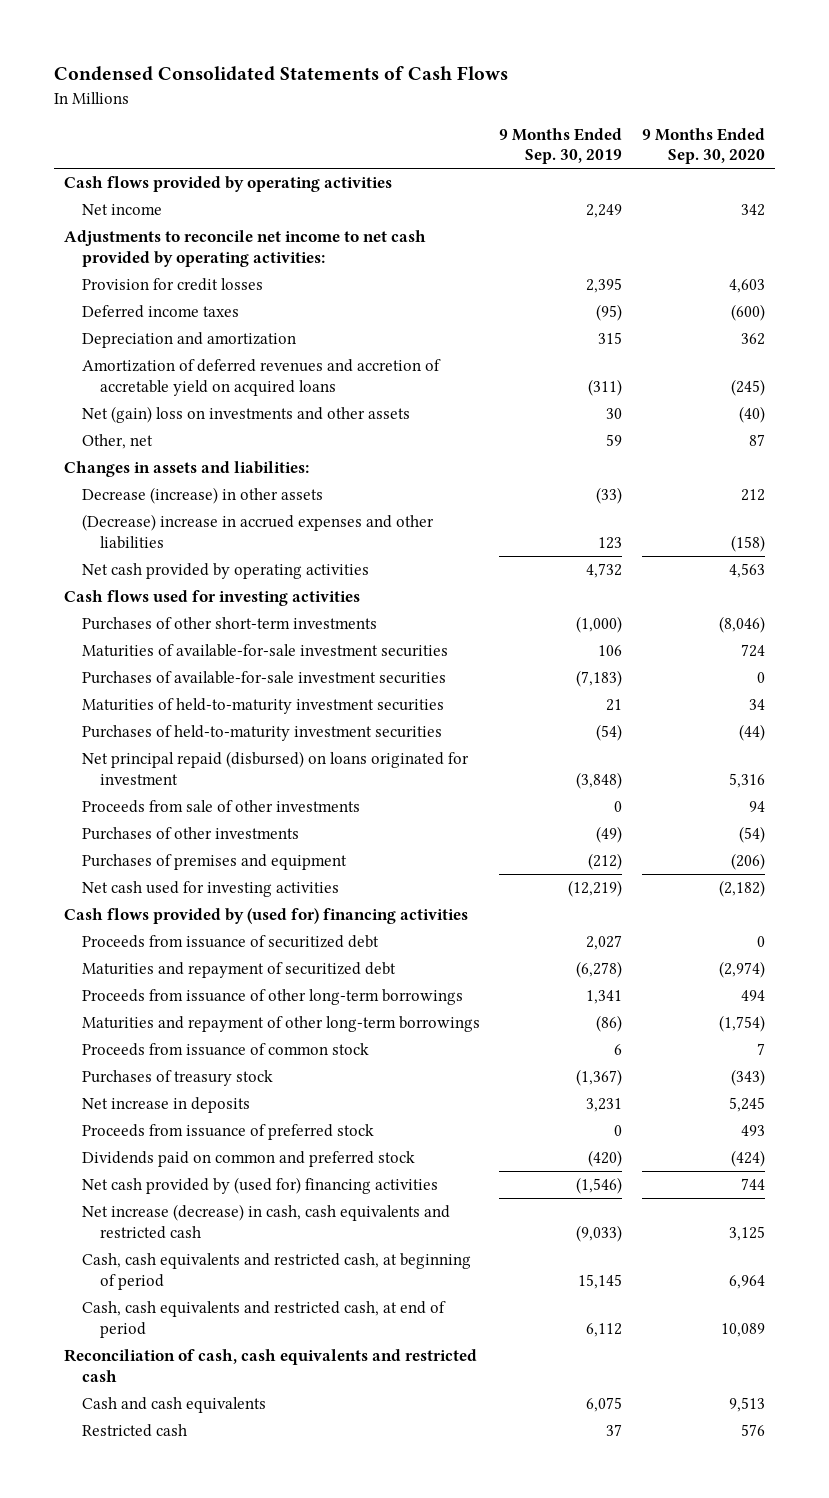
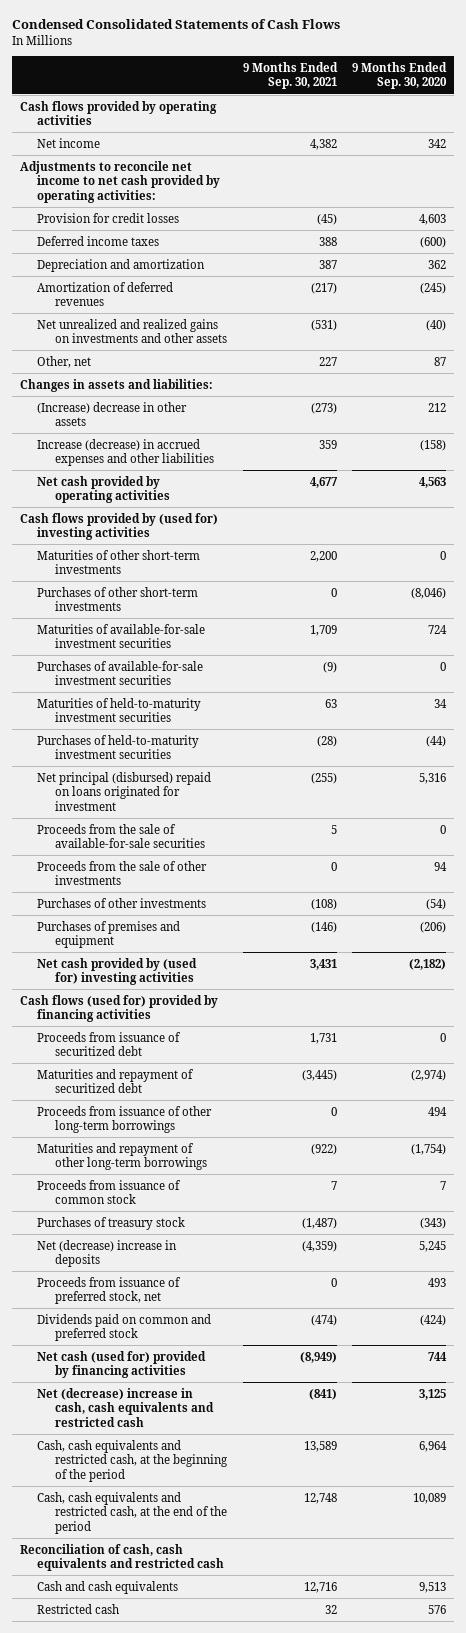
[499,127,623,165] 9 Months Ended Sep. 30, 2019 -> none
none -> [242,61,338,90] 9 Months Ended Sep. 30, 2021
[81,359,441,396] Amortization of deferred revenues and accretion of accretable yield on acquired loans -> [37,281,174,307] Amortization of deferred revenues
[81,406,410,424] Net (gain) loss on investments and other assets -> [37,318,227,344] Net unrealized and realized gains on investments and other assets
[81,487,323,505] Decrease (increase) in other assets -> [37,401,188,427] (Increase) decrease in other assets
[81,514,434,549] (Decrease) increase in accrued expenses and other liabilities -> [37,438,214,467] Increase (decrease) in accrued expenses and other liabilities
[63,590,360,607] Cash flows used for investing activities -> [19,512,218,541] Cash flows provided by (used for) investing activities
none -> [37,549,201,575] Maturities of other short-term investments
[81,751,469,785] Net principal repaid (disbursed) on loans originated for investment -> [37,771,212,811] Net principal (disbursed) repaid on loans originated for investment
none -> [37,823,205,849] Proceeds from the sale of available-for-sale securities
[81,800,360,814] Proceeds from sale of other investments -> [37,860,208,886] Proceeds from the sale of other investments
[81,881,339,898] Net cash used for investing activities -> [37,957,198,986] Net cash provided by (used for) investing activities
[63,908,468,925] Cash flows provided by (used for) financing activities -> [19,994,218,1023] Cash flows (used for) provided by financing activities
[81,1097,250,1114] Net increase in deposits -> [37,1239,178,1268] Net (decrease) increase in deposits
[81,1124,374,1141] Proceeds from issuance of preferred stock -> [37,1276,182,1305] Proceeds from issuance of preferred stock, net
[81,1177,438,1195] Net cash provided by (used for) financing activities -> [37,1350,207,1379] Net cash (used for) provided by financing activities
[81,1204,450,1239] Net increase (decrease) in cash, cash equivalents and restricted cash -> [37,1387,214,1427] Net (decrease) increase in cash, cash equivalents and restricted cash
[81,1253,471,1290] Cash, cash equivalents and restricted cash, at beginning of period -> [37,1439,228,1482] Cash, cash equivalents and restricted cash, at the beginning of the period
[81,1301,446,1338] Cash, cash equivalents and restricted cash, at end of period -> [37,1491,227,1534] Cash, cash equivalents and restricted cash, at the end of the period

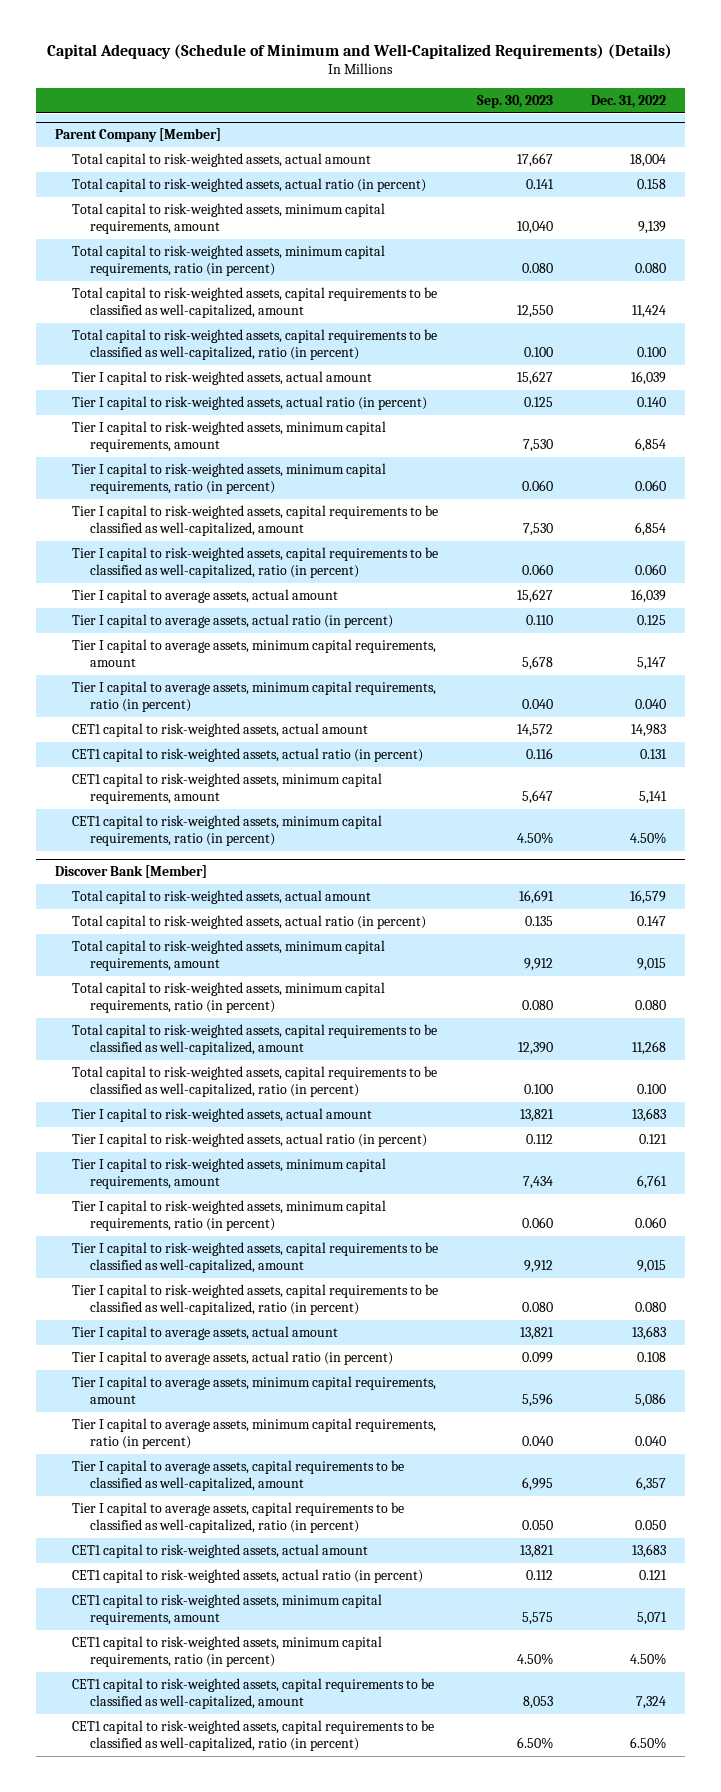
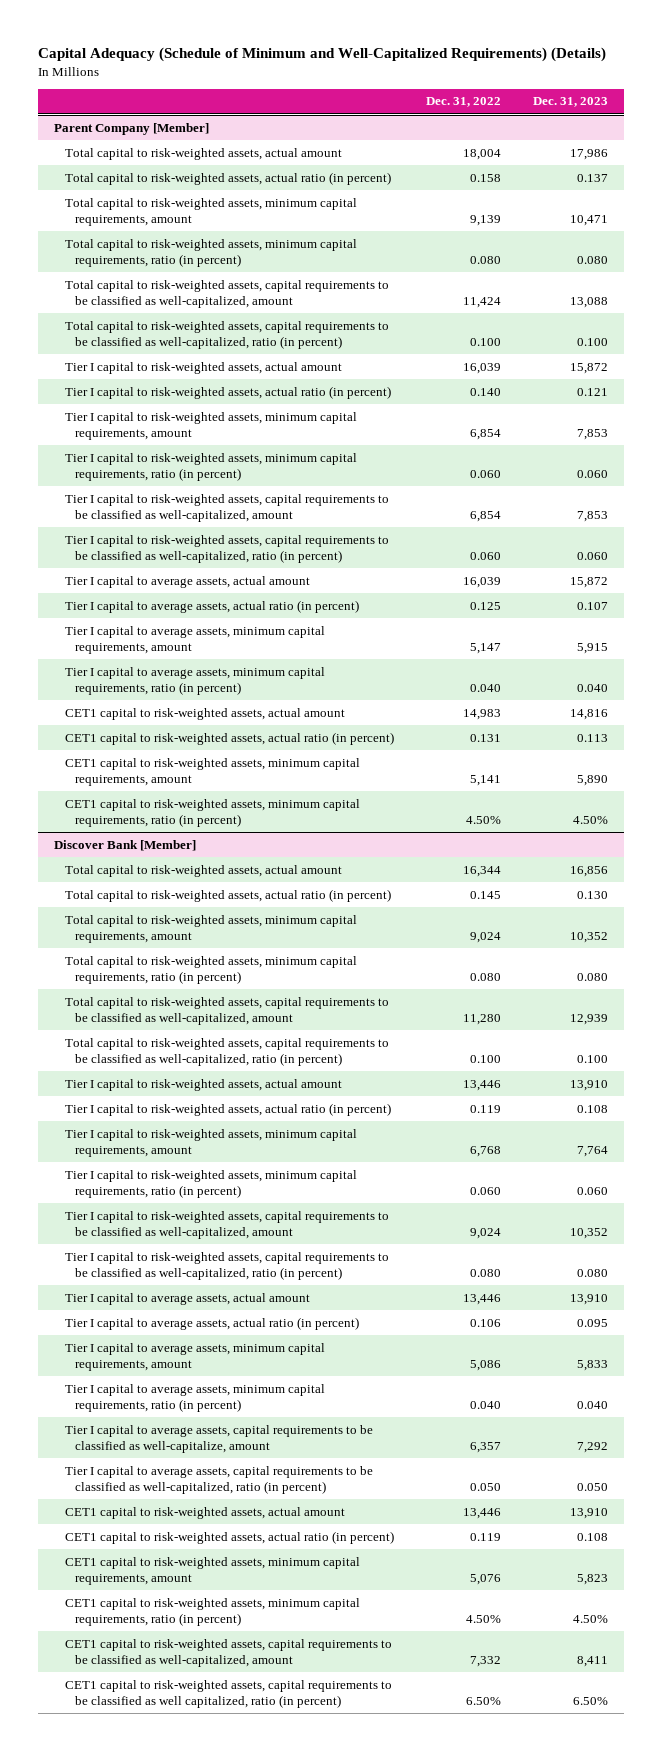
[476,94,553,108] Sep. 30, 2023 -> none
none -> [532,97,608,108] Dec. 31, 2023
[630,890,667,905] 16,579 -> [462,865,501,877] 16,344
[637,916,667,927] 0.147 -> [469,890,501,899] 0.145
[637,957,667,971] 9,015 -> [469,931,501,943] 9,024
[632,1040,667,1055] 11,268 -> [462,1013,501,1025] 11,280
[632,1108,667,1123] 13,683 -> [462,1079,501,1091] 13,446
[639,1134,668,1145] 0.121 -> [469,1104,501,1113] 0.119
[637,1174,668,1189] 6,761 -> [469,1145,501,1157] 6,768
[637,1259,667,1273] 9,015 -> [469,1227,501,1239] 9,024
[632,1326,667,1341] 13,683 -> [462,1293,501,1305] 13,446
[637,1352,667,1363] 0.108 -> [469,1318,501,1327] 0.106
[72,1460,405,1491] Tier I capital to average assets, capital requirements to be classified as well-capitalized, amount -> [64,1424,373,1453] Tier I capital to average assets, capital requirements to be classified as well-capitalize, amount
[632,1544,667,1559] 13,683 -> [462,1507,501,1519] 13,446
[639,1570,668,1581] 0.121 -> [469,1532,501,1541] 0.119
[637,1611,668,1625] 5,071 -> [469,1573,501,1585] 5,076
[636,1695,667,1709] 7,324 -> [469,1655,501,1667] 7,332
[72,1720,435,1751] CET1 capital to risk-weighted assets, capital requirements to be classified as well-capitalized, ratio (in percent) -> [64,1679,392,1708] CET1 capital to risk-weighted assets, capital requirements to be classified as well capitalized, ratio (in percent)

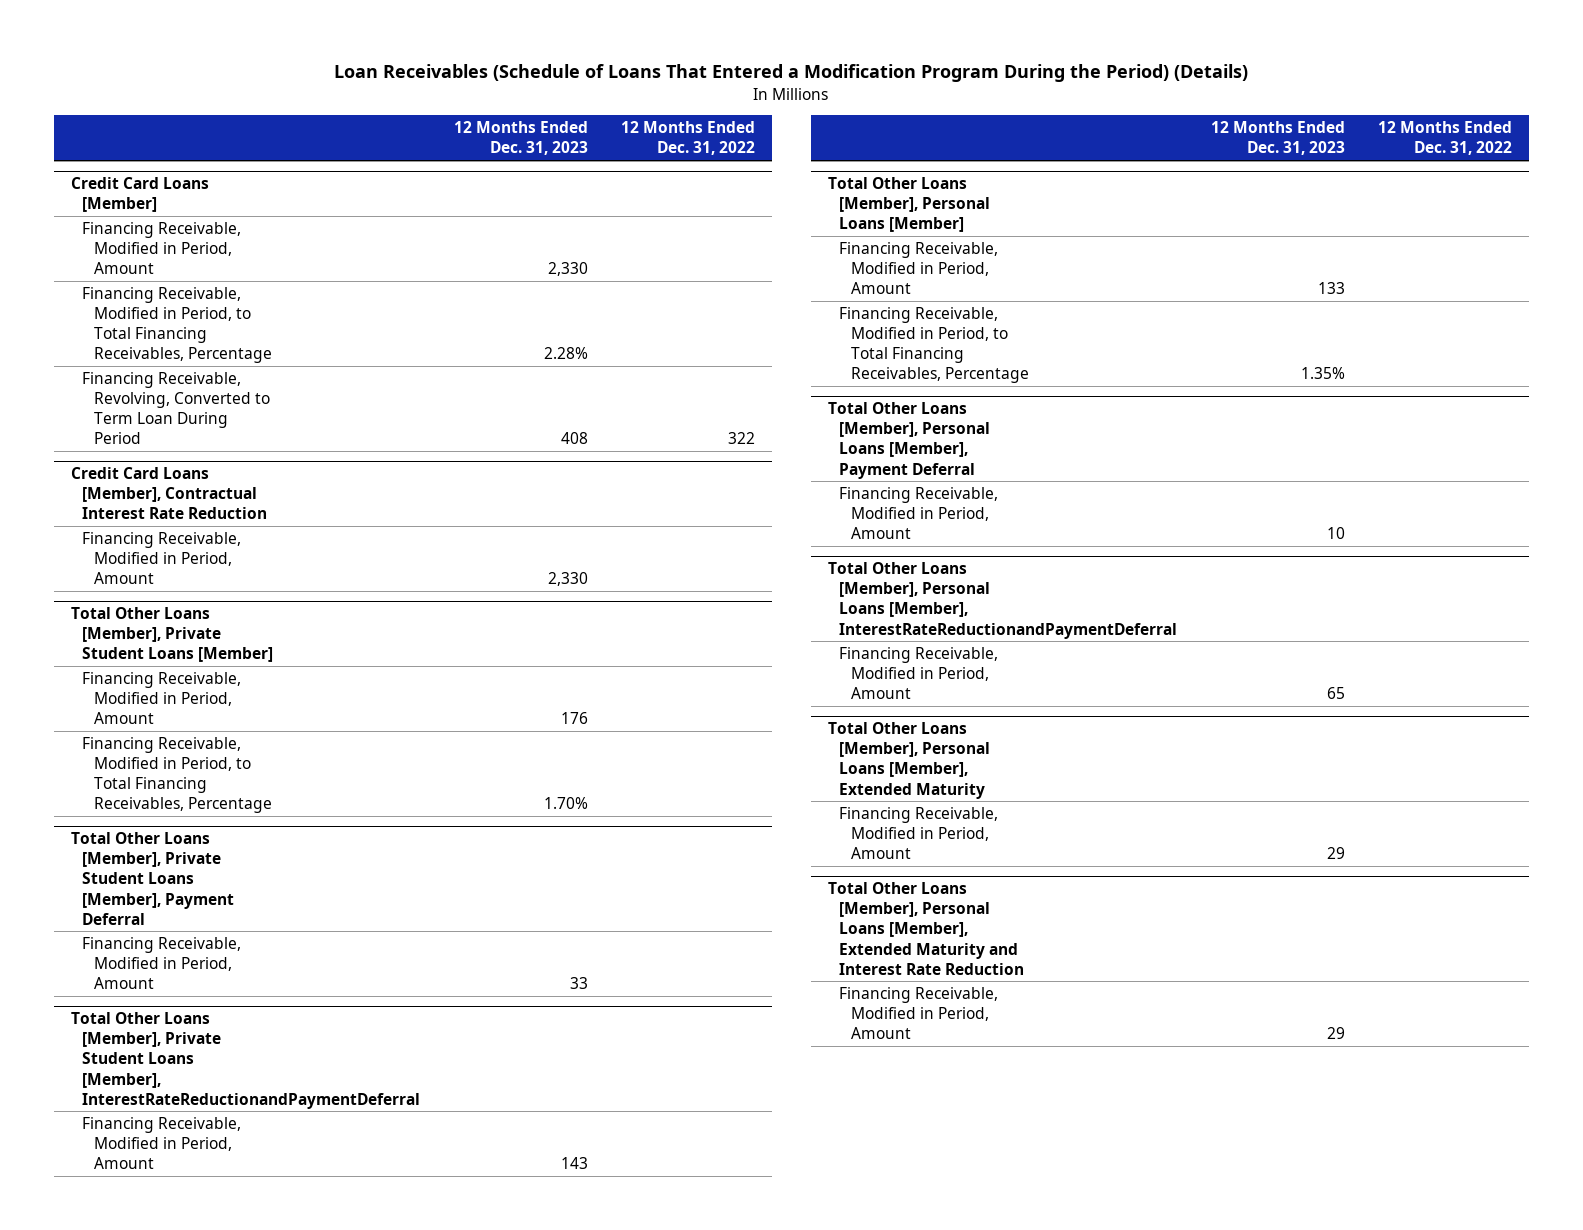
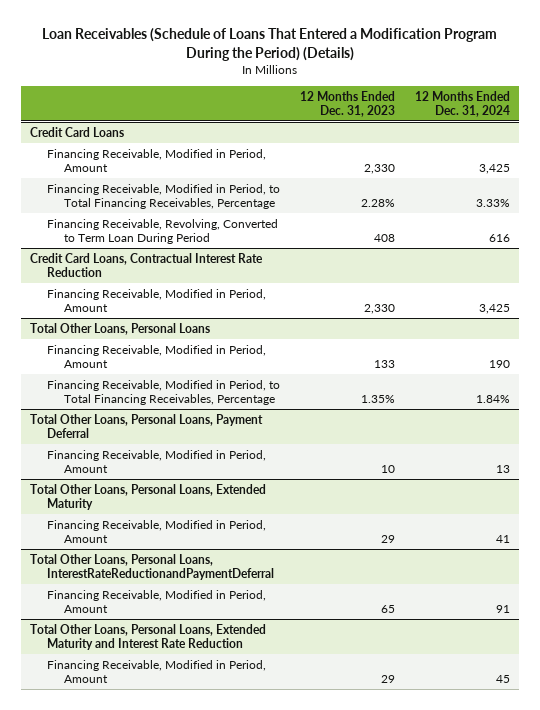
[621,121,756,156] 12 Months Ended Dec. 31, 2022 -> none
none -> [414,90,510,117] 12 Months Ended Dec. 31, 2024
[70,177,209,213] Credit Card Loans [Member] -> [30,126,125,137] Credit Card Loans
[70,467,268,520] Credit Card Loans [Member], Contractual Interest Rate Reduction -> [30,252,264,277] Credit Card Loans, Contractual Interest Rate Reduction
[70,607,274,663] Total Other Loans [Member], Private Student Loans [Member] -> none
[82,672,242,725] Financing Receivable, Modified in Period, Amount -> none
[82,737,273,814] Financing Receivable, Modified in Period, to Total Financing Receivables, Percentage -> none
[70,832,235,925] Total Other Loans [Member], Private Student Loans [Member], Payment Deferral -> none
[82,937,242,990] Financing Receivable, Modified in Period, Amount -> none
[70,1012,421,1109] Total Other Loans [Member], Private Student Loans [Member], InterestRateReductionandPaymentDeferral -> none
[82,1117,242,1170] Financing Receivable, Modified in Period, Amount -> none
[827,177,991,233] Total Other Loans [Member], Personal Loans [Member] -> [30,322,211,335] Total Other Loans, Personal Loans
[827,402,991,479] Total Other Loans [Member], Personal Loans [Member], Payment Deferral -> [30,413,264,438] Total Other Loans, Personal Loans, Payment Deferral
[827,562,1178,639] Total Other Loans [Member], Personal Loans [Member], InterestRateReductionandPaymentDeferral -> none
[839,647,999,700] Financing Receivable, Modified in Period, Amount -> none
[827,722,991,799] Total Other Loans [Member], Personal Loans [Member], Extended Maturity -> [30,483,267,510] Total Other Loans, Personal Loans, Extended Maturity
none -> [30,553,275,580] Total Other Loans, Personal Loans, InterestRateReductionandPaymentDeferral
none -> [47,589,267,613] Financing Receivable, Modified in Period, Amount
[827,882,1025,975] Total Other Loans [Member], Personal Loans [Member], Extended Maturity and Interest Rate Reduction -> [30,623,267,650] Total Other Loans, Personal Loans, Extended Maturity and Interest Rate Reduction

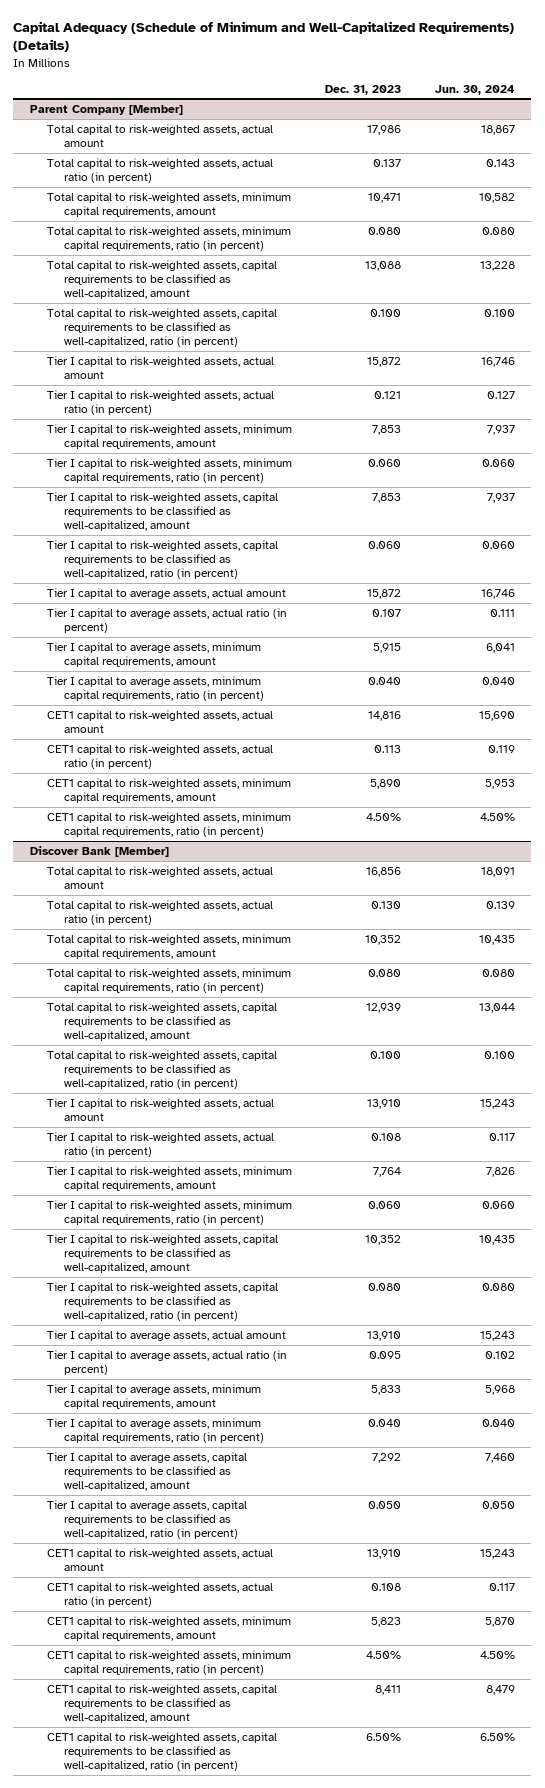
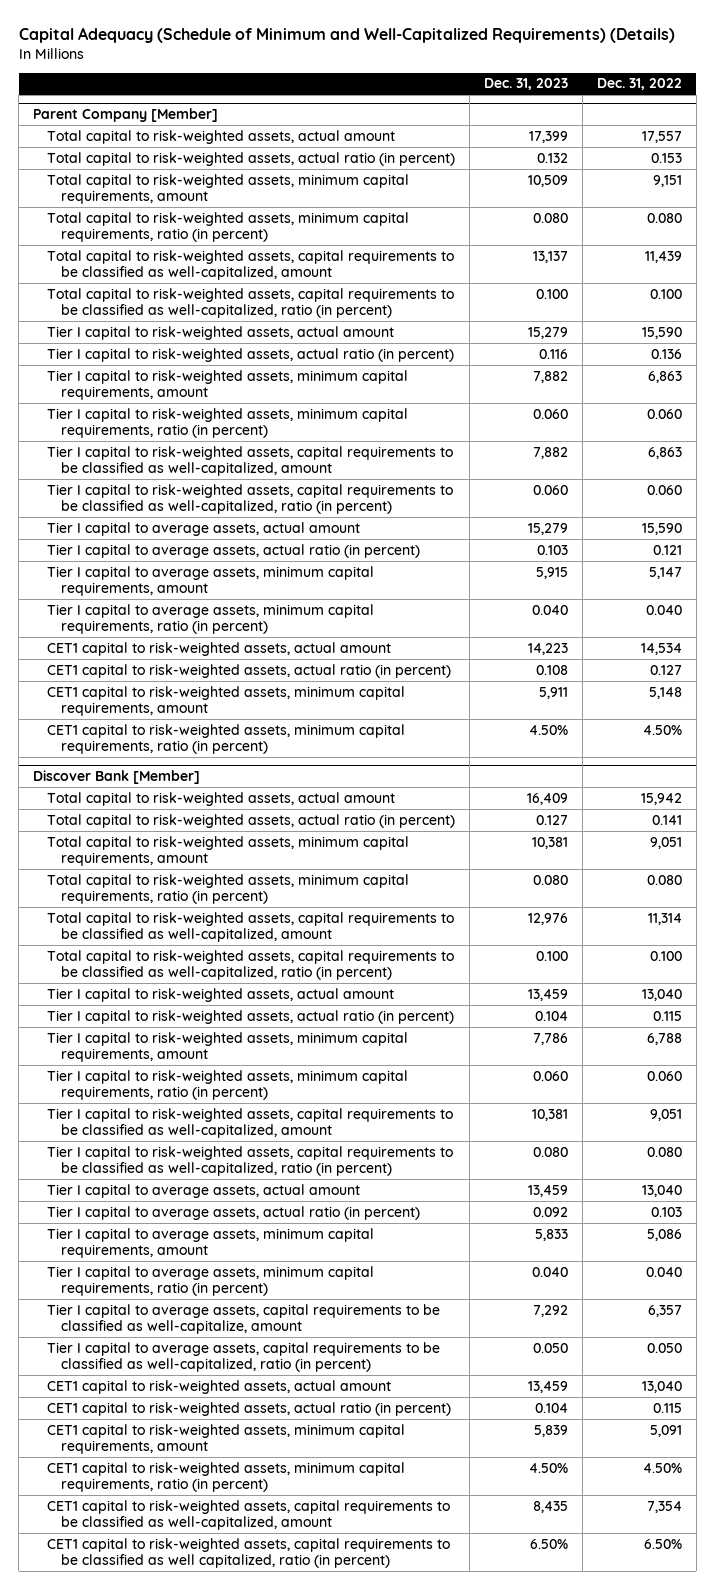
[434,84,515,95] Jun. 30, 2024 -> none
none -> [596,78,682,91] Dec. 31, 2022
[367,125,402,136] 17,986 -> [529,130,569,143] 17,399
[373,159,402,168] 0.137 -> [537,152,569,163] 0.132
[368,193,402,204] 10,471 -> [528,174,569,187] 10,509
[365,261,402,272] 13,088 -> [533,250,569,263] 13,137
[367,357,402,368] 15,872 -> [528,326,569,339] 15,279
[374,391,402,400] 0.121 -> [539,348,569,359] 0.116
[372,425,402,436] 7,853 -> [533,370,569,383] 7,882
[372,493,402,504] 7,853 -> [533,446,569,459] 7,882
[367,589,402,600] 15,872 -> [528,522,569,535] 15,279
[372,609,402,618] 0.107 -> [537,544,569,555] 0.103
[368,711,402,722] 14,816 -> [528,642,569,655] 14,223
[374,745,402,754] 0.113 -> [536,664,569,675] 0.108
[370,779,402,790] 5,890 -> [539,686,569,699] 5,911
[366,867,402,878] 16,856 -> [527,792,569,805] 16,409
[371,901,402,910] 0.130 -> [536,814,569,825] 0.127
[365,935,402,946] 10,352 -> [532,836,569,849] 10,381
[366,1003,402,1014] 12,939 -> [528,912,569,925] 12,976
[367,1099,402,1110] 13,910 -> [528,988,569,1001] 13,459
[371,1133,402,1142] 0.108 -> [535,1010,569,1021] 0.104
[373,1167,402,1178] 7,764 -> [533,1032,569,1045] 7,786
[365,1235,402,1246] 10,352 -> [532,1108,569,1121] 10,381
[367,1331,402,1342] 13,910 -> [528,1184,569,1197] 13,459
[369,1351,402,1360] 0.095 -> [533,1206,569,1217] 0.092
[46,1452,247,1492] Tier I capital to average assets, capital requirements to be classified as well-capitalized, amount -> [47,1303,441,1335] Tier I capital to average assets, capital requirements to be classified as well-capitalize, amount
[367,1549,402,1560] 13,910 -> [528,1380,569,1393] 13,459
[371,1583,402,1592] 0.108 -> [535,1402,569,1413] 0.104
[371,1617,402,1628] 5,823 -> [534,1424,569,1437] 5,839
[375,1685,402,1696] 8,411 -> [533,1500,569,1513] 8,435
[46,1732,277,1772] CET1 capital to risk-weighted assets, capital requirements to be classified as well-capitalized, ratio (in percent) -> [47,1537,451,1569] CET1 capital to risk-weighted assets, capital requirements to be classified as well capitalized, ratio (in percent)

